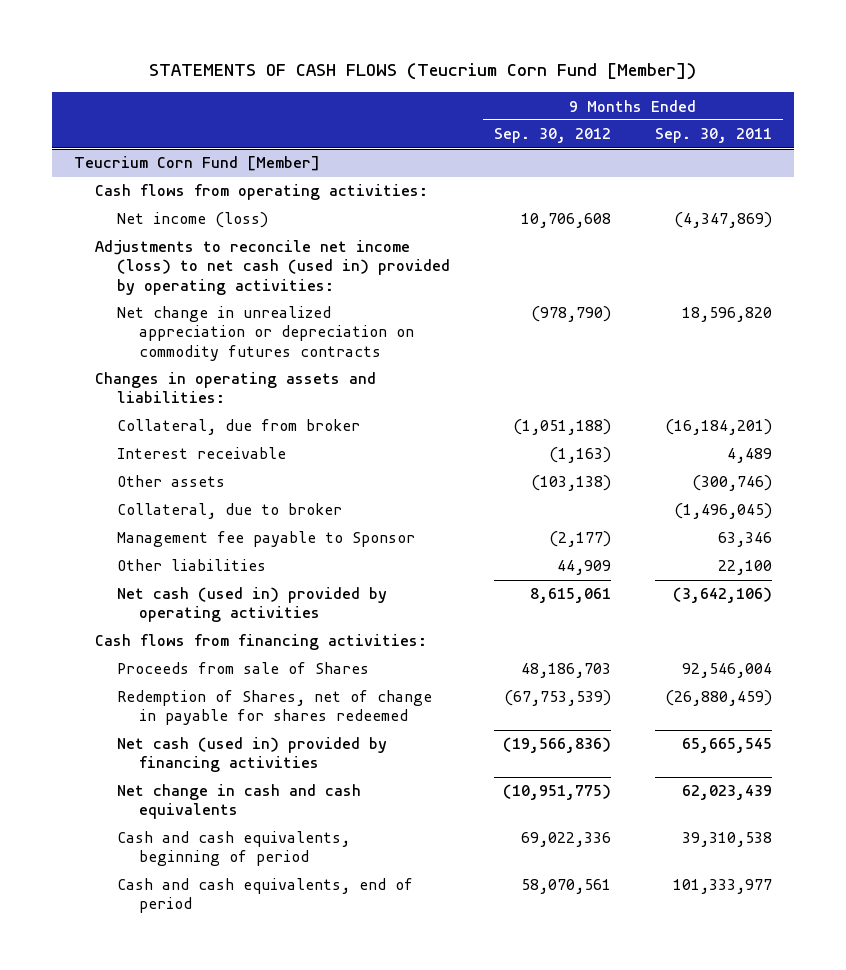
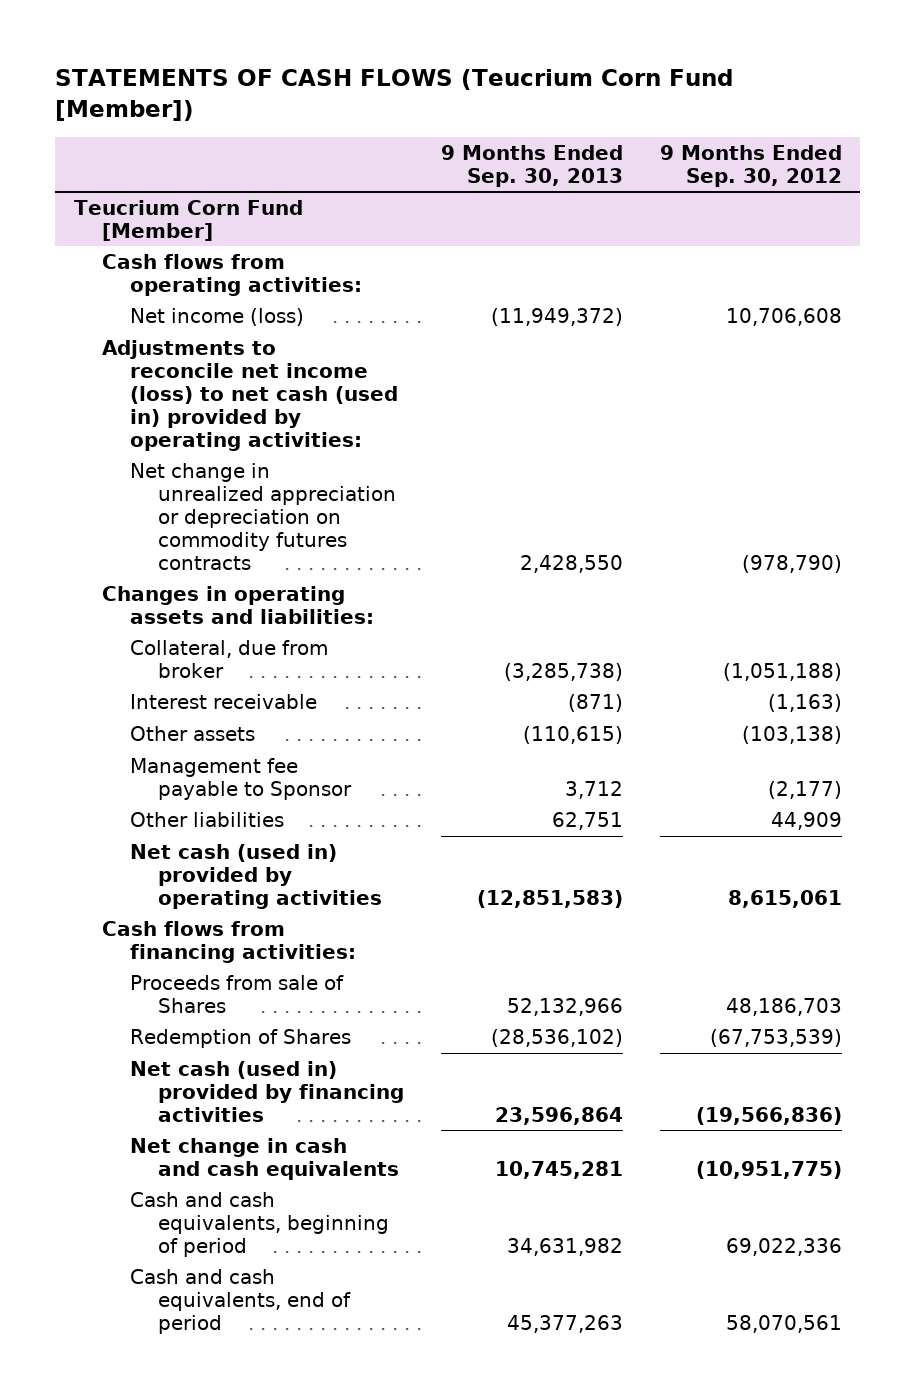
[655,128,773,144] Sep. 30, 2011 -> none
none -> [440,144,623,187] 9 Months Ended Sep. 30, 2013
[116,503,342,520] Collateral, due to broker -> none
[116,690,432,726] Redemption of Shares, net of change in payable for shares redeemed -> [129,1029,351,1049] Redemption of Shares

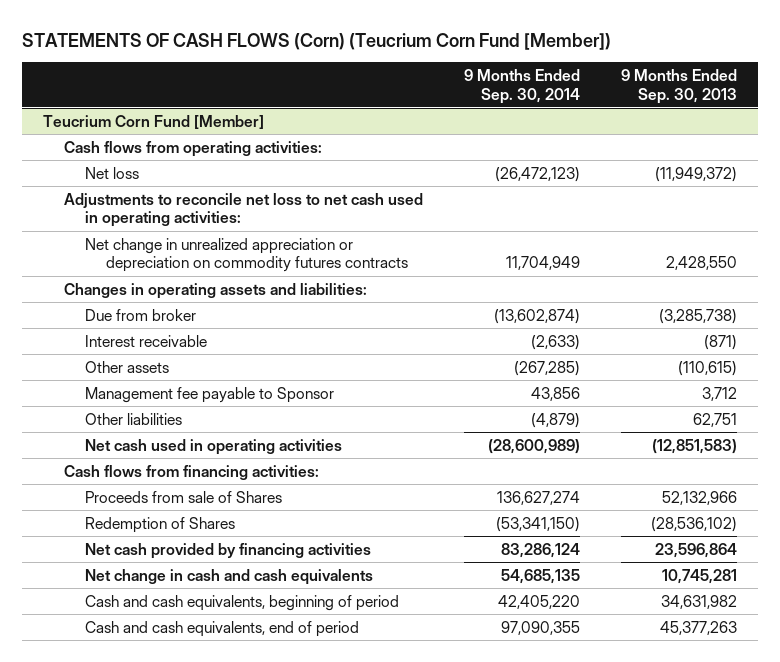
[55,68,734,121] STATEMENTS OF CASH FLOWS (Teucrium Corn Fund [Member]) -> [22,32,612,50] STATEMENTS OF CASH FLOWS (Corn) (Teucrium Corn Fund [Member])
[659,144,842,187] 9 Months Ended Sep. 30, 2012 -> none
none -> [464,68,581,104] 9 Months Ended Sep. 30, 2014
[129,308,304,327] Net income (loss) -> [84,166,139,179] Net loss
[101,340,398,451] Adjustments to reconcile net income (loss) to net cash (used in) provided by operating activities: -> [63,192,423,228] Adjustments to reconcile net loss to net cash used in operating activities:
[129,640,328,678] Collateral, due from broker -> [84,308,196,321] Due from broker
[129,844,382,909] Net cash (used in) provided by operating activities -> [84,438,342,455] Net cash used in operating activities
[129,1061,404,1122] Net cash (used in) provided by financing activities -> [84,542,371,559] Net cash provided by financing activities

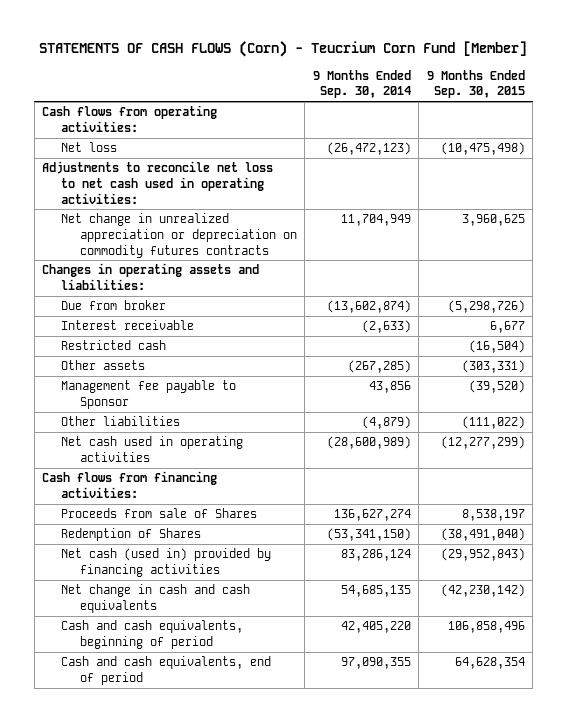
[22,32,612,50] STATEMENTS OF CASH FLOWS (Corn) (Teucrium Corn Fund [Member]) -> [39,41,528,58] STATEMENTS OF CASH FLOWS (Corn) - Teucrium Corn Fund [Member]
[621,68,738,104] 9 Months Ended Sep. 30, 2013 -> none
none -> [426,69,525,99] 9 Months Ended Sep. 30, 2015
[42,114,264,129] Teucrium Corn Fund [Member] -> none
none -> [60,340,166,351] Restricted cash
[84,542,371,559] Net cash provided by financing activities -> [60,548,271,577] Net cash (used in) provided by financing activities

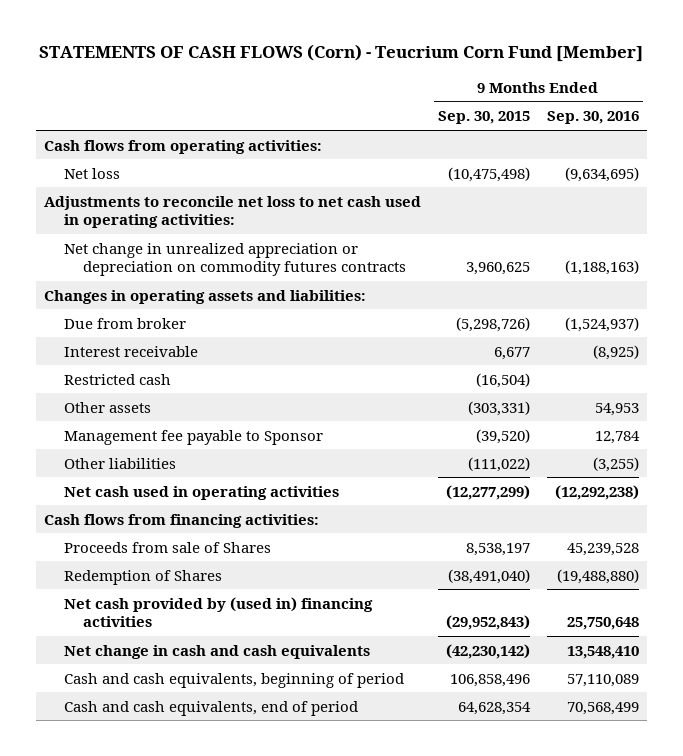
[312,69,411,99] 9 Months Ended Sep. 30, 2014 -> none
none -> [546,111,639,125] Sep. 30, 2016
[60,548,271,577] Net cash (used in) provided by financing activities -> [63,596,373,628] Net cash provided by (used in) financing activities

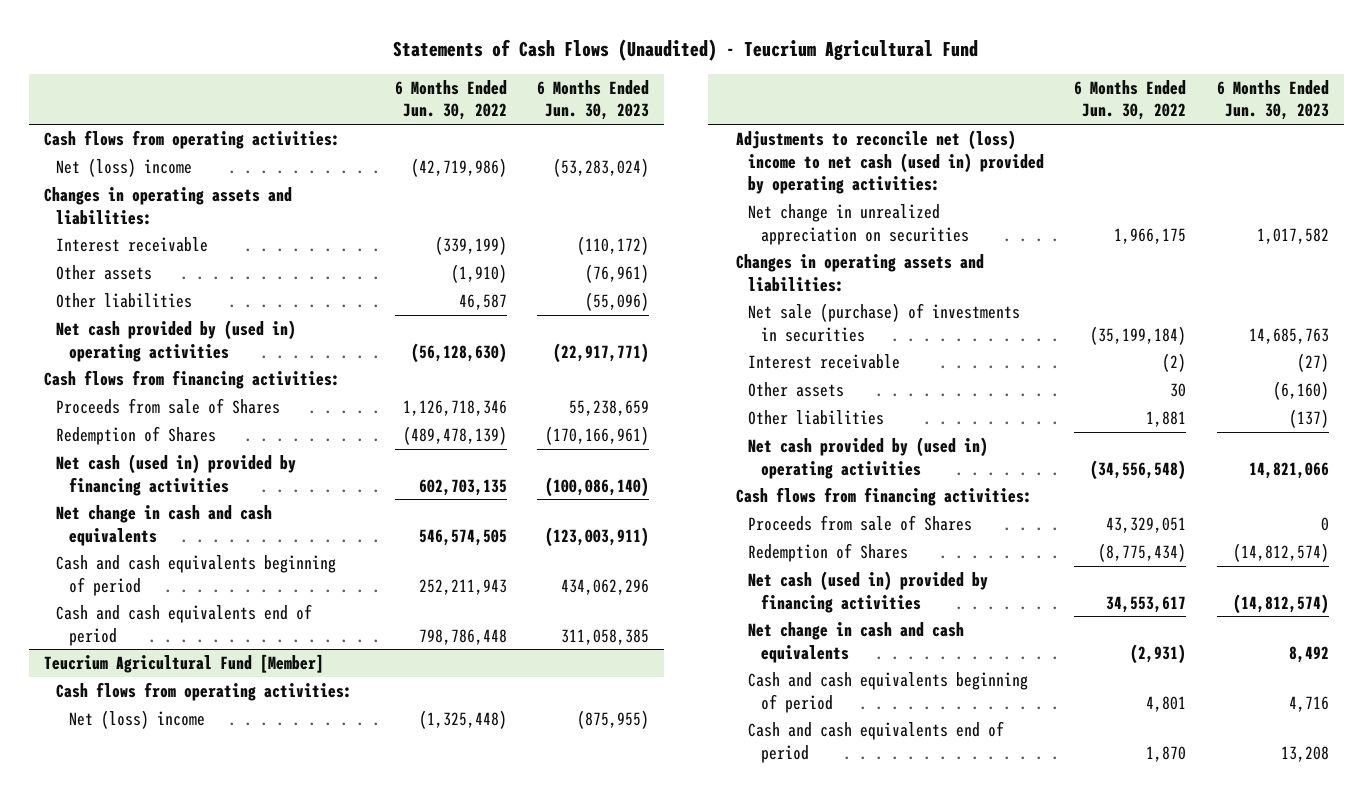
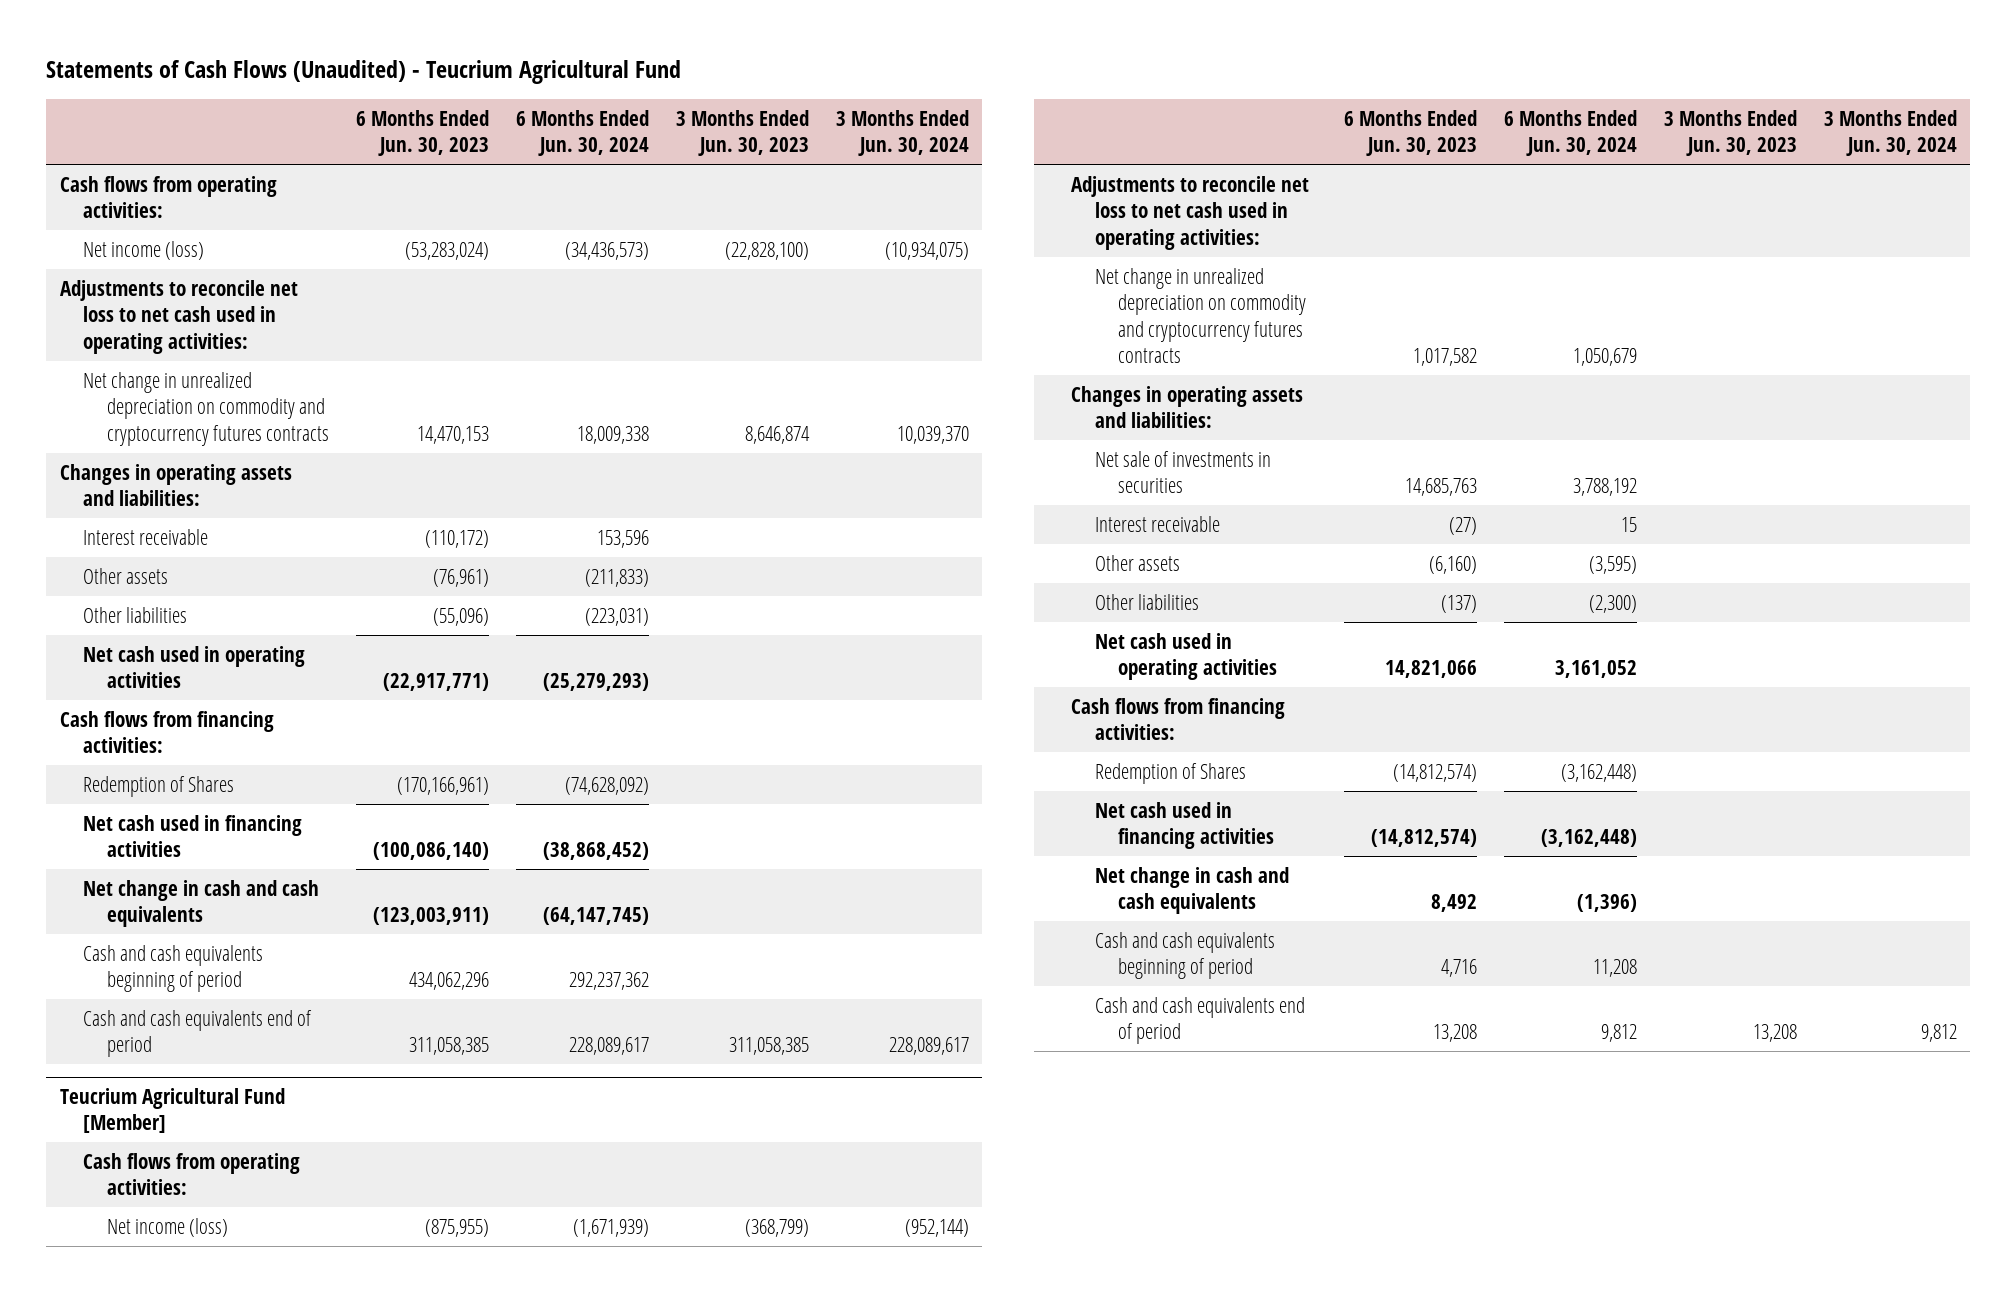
[395,79,508,121] 6 Months Ended Jun. 30, 2022 -> none
none -> [516,109,650,157] 6 Months Ended Jun. 30, 2024
none -> [675,109,809,157] 3 Months Ended Jun. 30, 2023
none -> [835,109,969,157] 3 Months Ended Jun. 30, 2024
[56,158,193,178] Net (loss) income -> [83,240,205,260] Net income (loss)
none -> [59,279,298,354] Adjustments to reconcile net loss to net cash used in operating activities:
none -> [83,371,330,446] Net change in unrealized depreciation on commodity and cryptocurrency futures contracts
[56,320,297,362] Net cash provided by (used in) operating activities -> [83,645,306,689] Net cash used in operating activities
[56,398,281,415] Proceeds from sale of Shares -> none
[56,454,297,496] Net cash (used in) provided by financing activities -> [83,814,303,858] Net cash used in financing activities
[69,710,206,730] Net (loss) income -> [107,1217,229,1237] Net income (loss)
[735,130,1045,194] Adjustments to reconcile net (loss) income to net cash (used in) provided by operating activities: -> [1071,175,1310,250] Adjustments to reconcile net loss to net cash used in operating activities:
[748,204,970,245] Net change in unrealized appreciation on securities -> [1094,267,1307,364] Net change in unrealized depreciation on commodity and cryptocurrency futures contracts
[748,303,1021,342] Net sale (purchase) of investments in securities -> [1094,450,1271,494] Net sale of investments in securities
[748,437,989,479] Net cash provided by (used in) operating activities -> [1094,632,1278,681] Net cash used in operating activities
[748,515,973,532] Proceeds from sale of Shares -> none
[748,571,989,613] Net cash (used in) provided by financing activities -> [1094,801,1275,850] Net cash used in financing activities

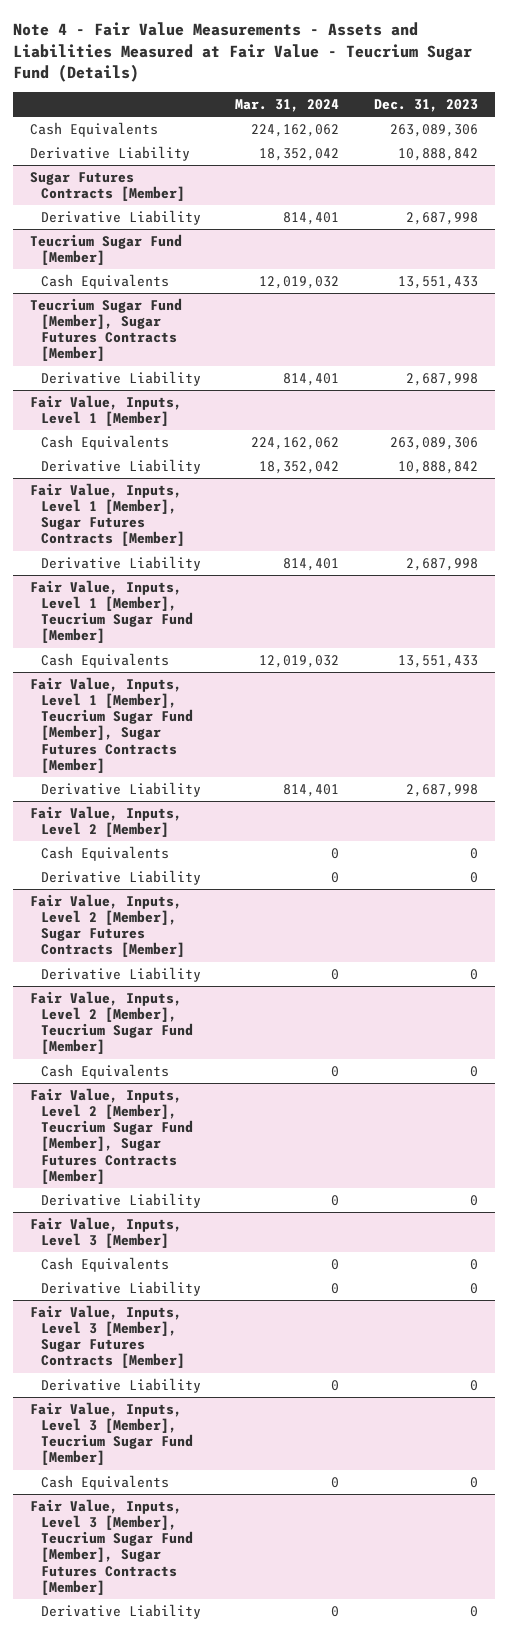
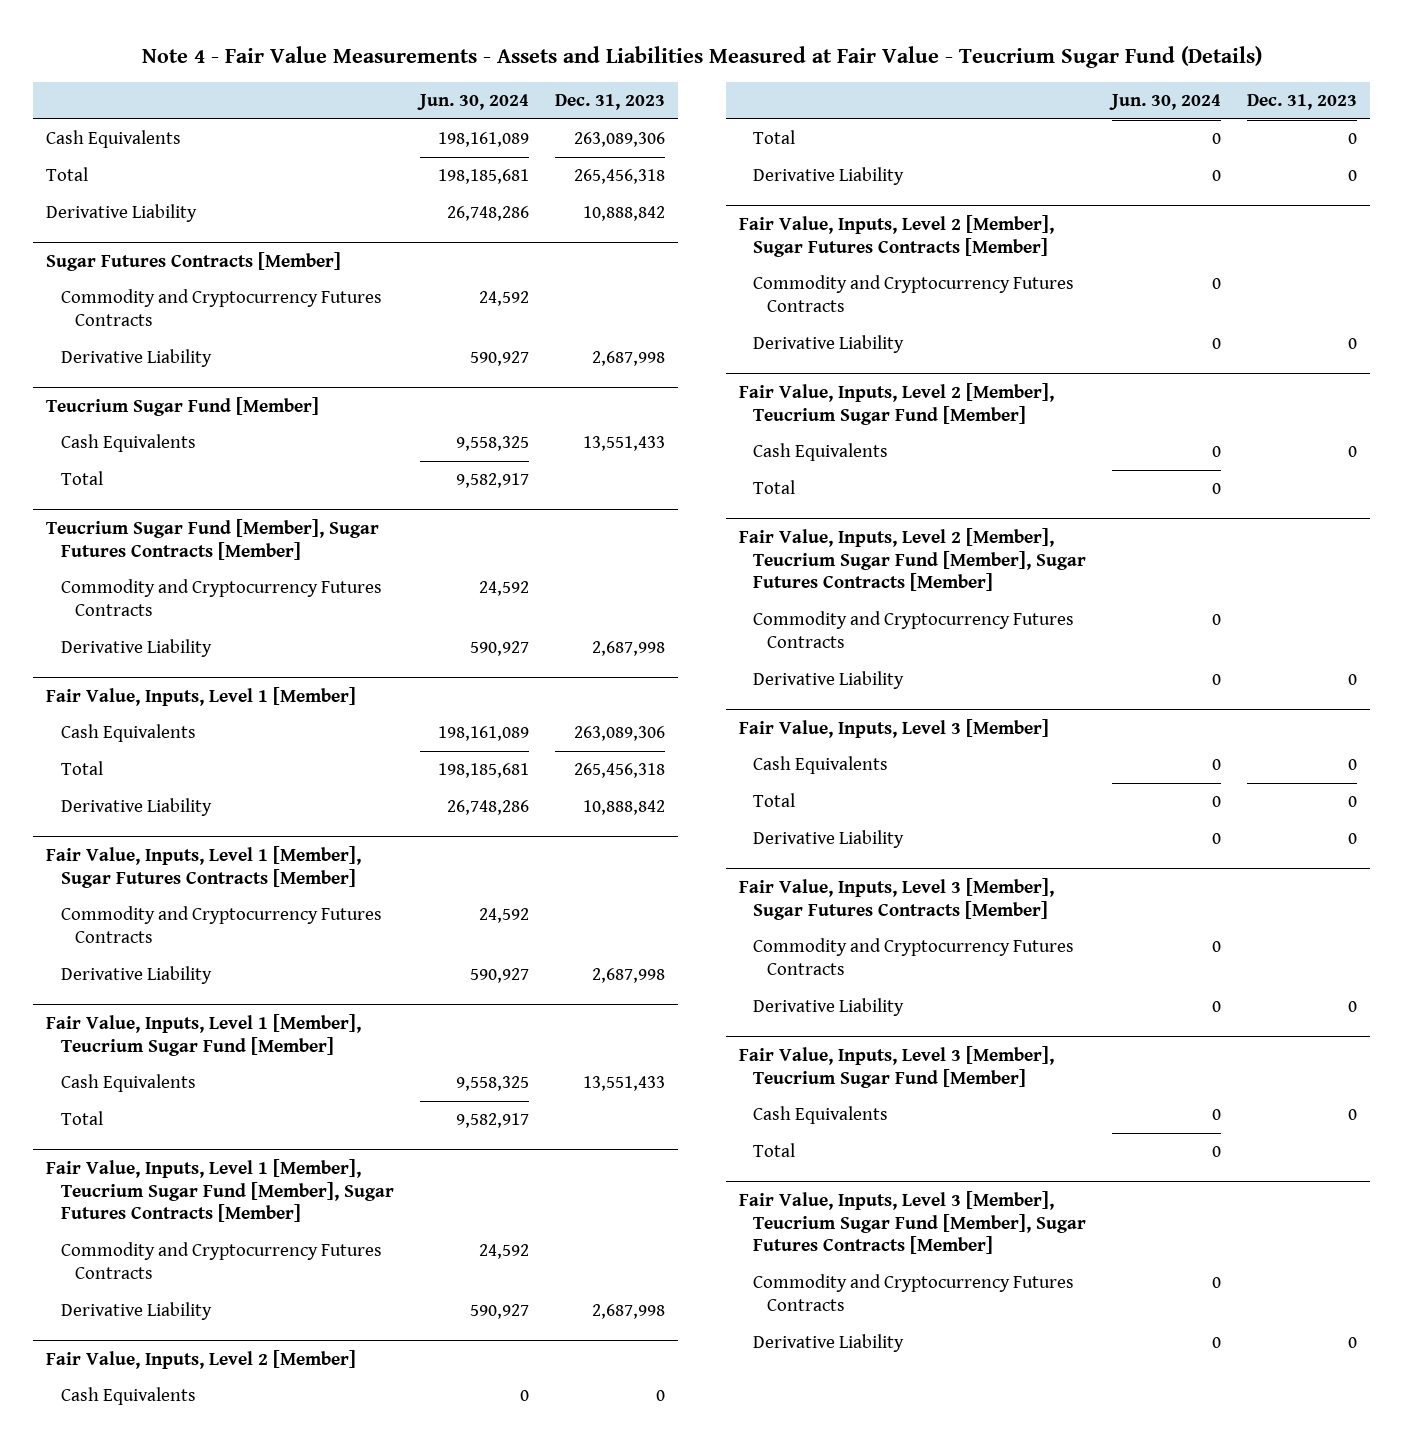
[235,99,340,113] Mar. 31, 2024 -> none
none -> [416,94,529,111] Jun. 30, 2024
none -> [46,167,89,182] Total
none -> [60,289,382,327] Commodity and Cryptocurrency Futures Contracts
none -> [60,471,103,486] Total
none -> [60,579,382,617] Commodity and Cryptocurrency Futures Contracts
none -> [60,761,103,776] Total
none -> [60,906,382,944] Commodity and Cryptocurrency Futures Contracts
none -> [60,1111,103,1126] Total
none -> [60,1242,382,1280] Commodity and Cryptocurrency Futures Contracts
none -> [753,130,796,145] Total
none -> [753,275,1075,313] Commodity and Cryptocurrency Futures Contracts
none -> [753,480,796,495] Total
none -> [753,611,1075,649] Commodity and Cryptocurrency Futures Contracts
none -> [753,793,796,808] Total
none -> [753,938,1075,976] Commodity and Cryptocurrency Futures Contracts
none -> [753,1143,796,1158] Total
none -> [753,1274,1075,1312] Commodity and Cryptocurrency Futures Contracts

